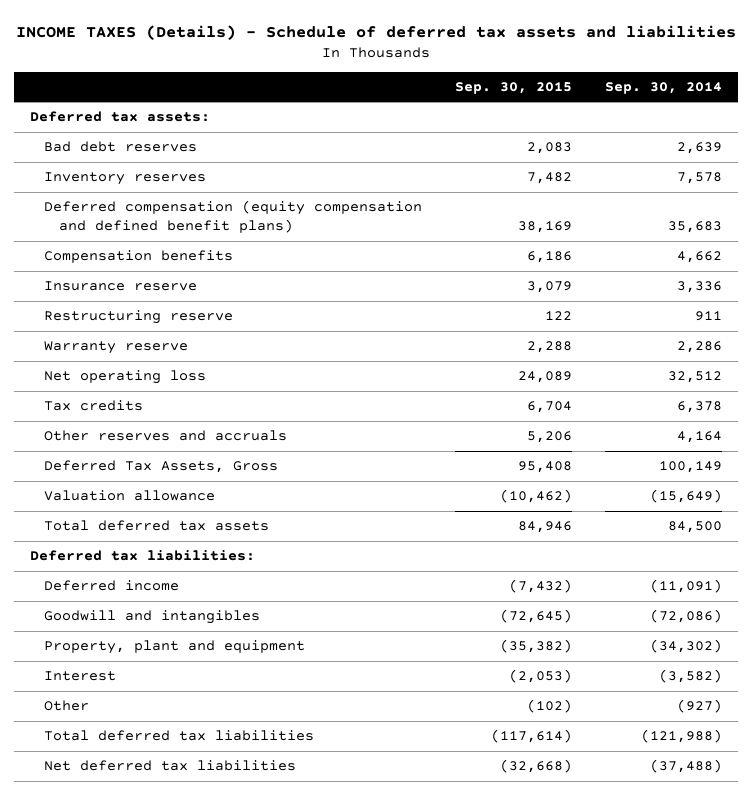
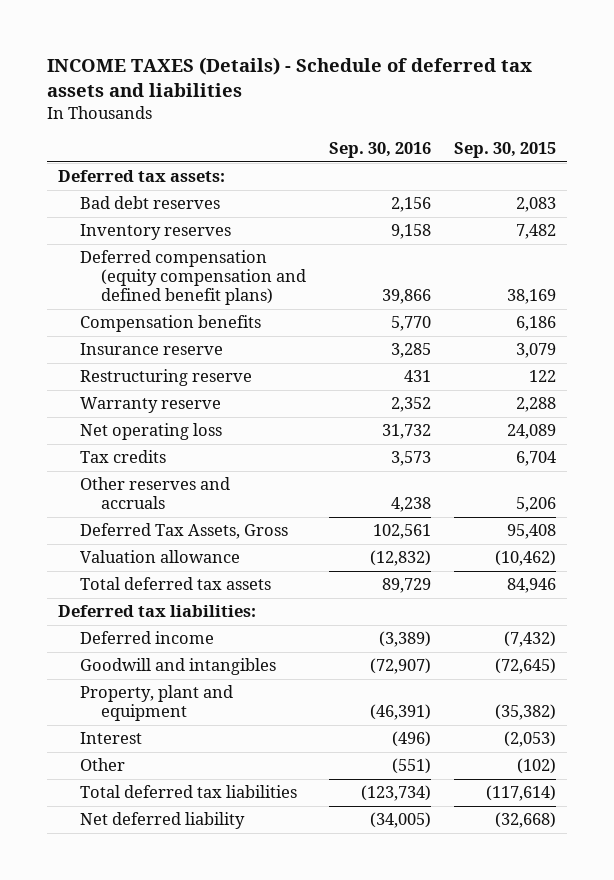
[604,81,722,94] Sep. 30, 2014 -> none
none -> [329,142,432,159] Sep. 30, 2016
[44,760,297,772] Net deferred tax liabilities -> [79,812,245,830] Net deferred liability

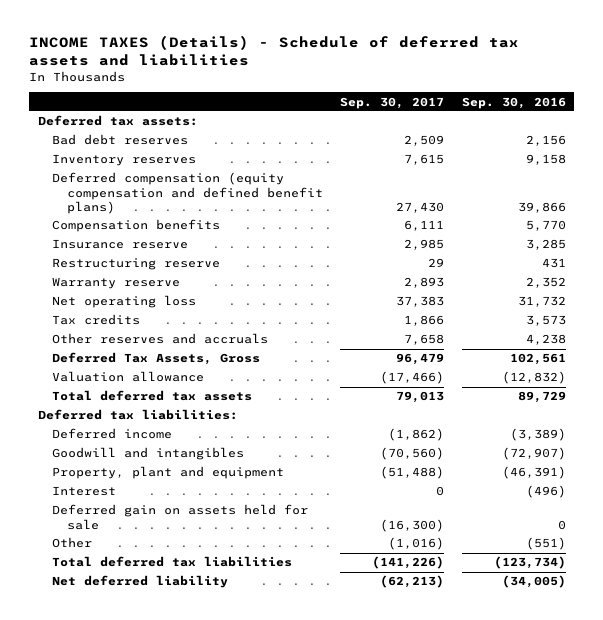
[454,142,557,159] Sep. 30, 2015 -> none
none -> [340,96,445,109] Sep. 30, 2017
none -> [52,504,309,530] Deferred gain on assets held for sale

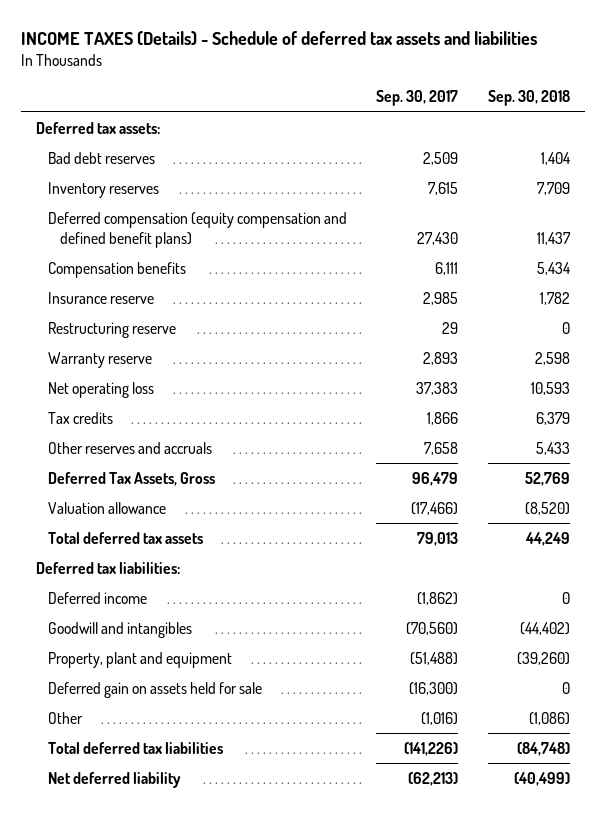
[461,96,566,109] Sep. 30, 2016 -> none
none -> [487,90,570,107] Sep. 30, 2018
[52,486,117,497] Interest -> none

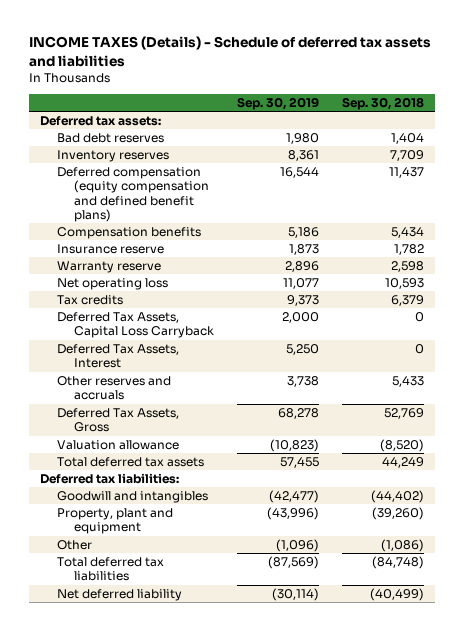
[376,90,459,107] Sep. 30, 2017 -> none
none -> [237,96,320,110] Sep. 30, 2019
[47,321,176,338] Restructuring reserve -> none
none -> [57,312,215,339] Deferred Tax Assets, Capital Loss Carryback
none -> [57,344,180,369] Deferred Tax Assets, Interest
[47,591,147,604] Deferred income -> none
[47,681,262,698] Deferred gain on assets held for sale -> none

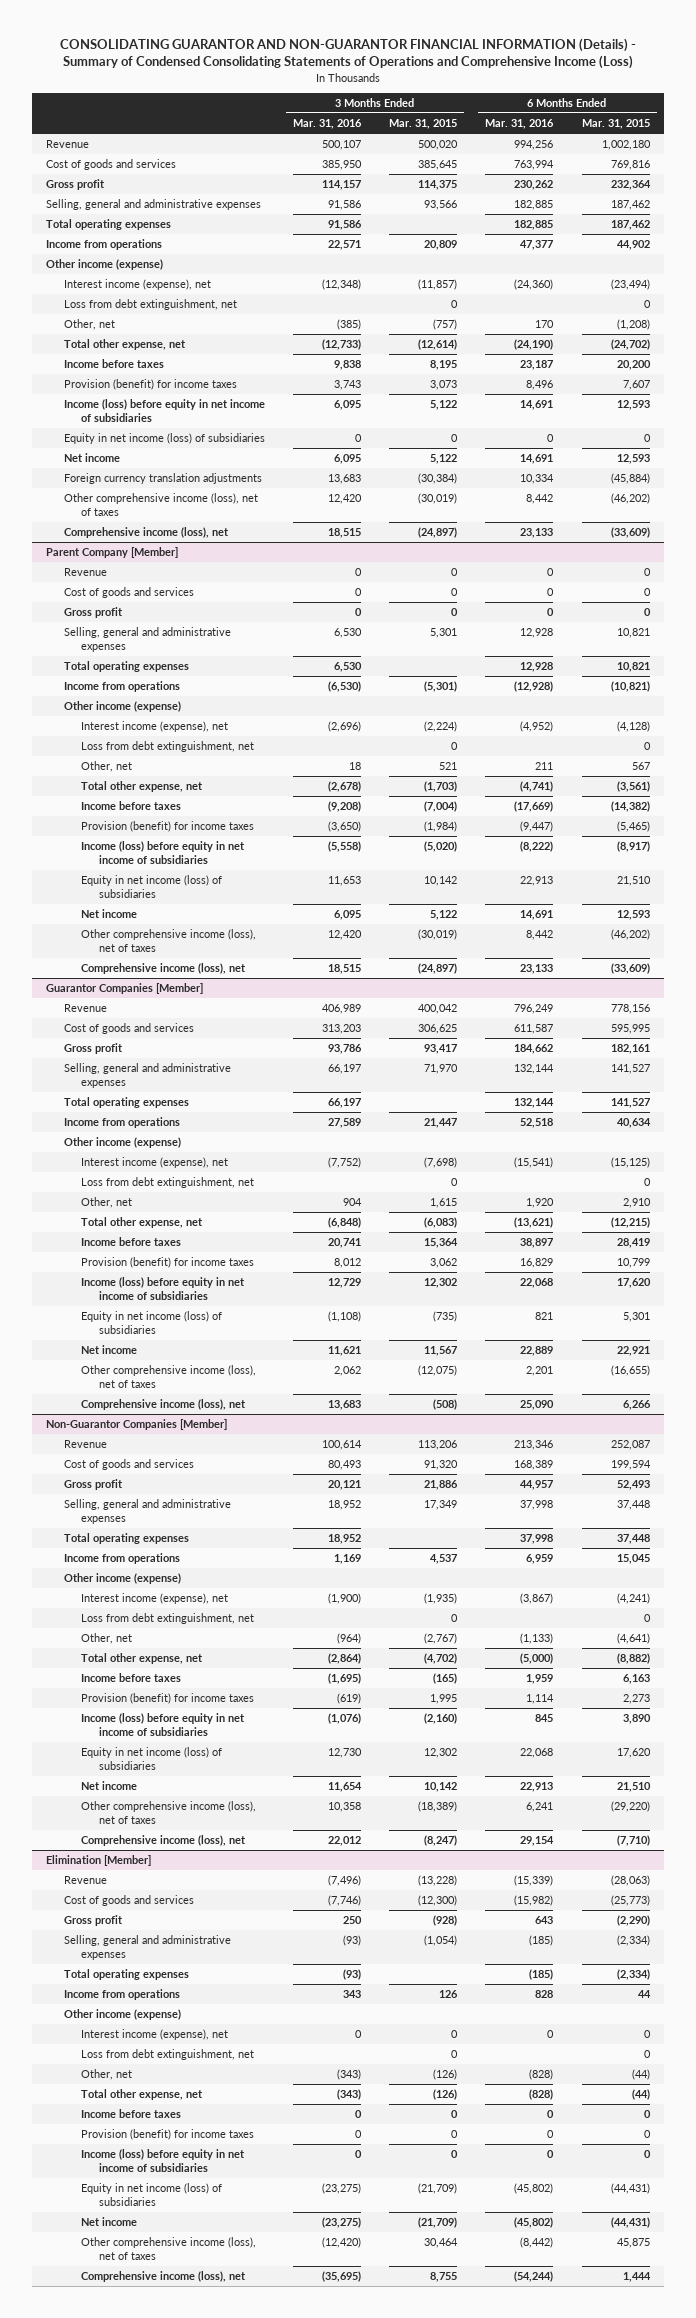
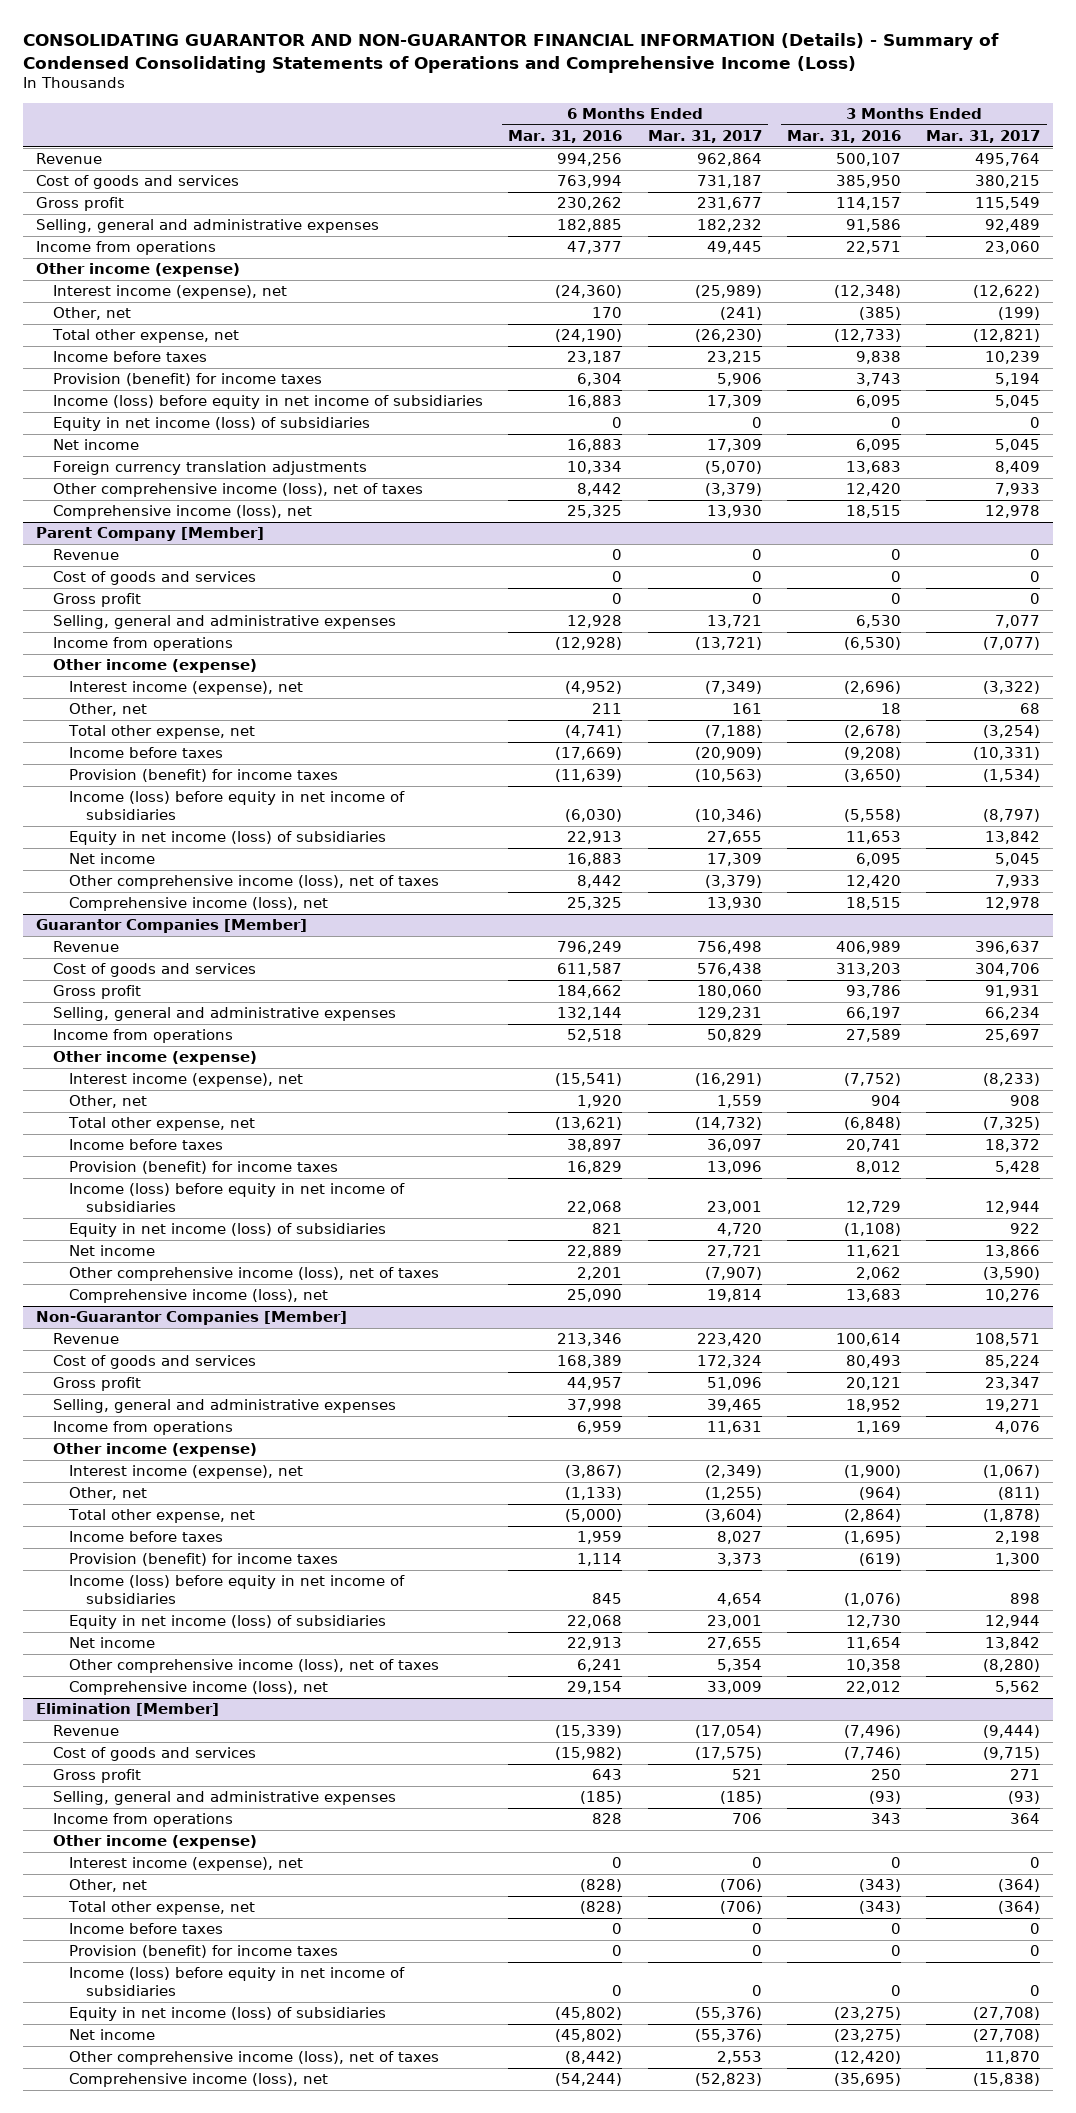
[389,119,458,130] Mar. 31, 2015 -> none
[581,119,650,130] Mar. 31, 2015 -> none
none -> [647,130,762,144] Mar. 31, 2017
none -> [926,130,1041,144] Mar. 31, 2017
[46,219,172,231] Total operating expenses -> none
[63,299,237,311] Loss from debt extinguishment, net -> none
[526,380,554,391] 8,496 -> [577,373,623,387] 6,304
[520,400,554,411] 14,691 -> [567,395,623,409] 16,883
[520,454,554,465] 14,691 -> [567,439,623,453] 16,883
[520,528,554,539] 23,133 -> [567,505,623,519] 25,325
[63,661,189,673] Total operating expenses -> none
[81,741,255,753] Loss from debt extinguishment, net -> none
[520,821,554,833] (9,447) -> [555,769,623,783] (11,639)
[520,841,554,853] (8,222) -> [565,809,623,823] (6,030)
[520,910,554,921] 14,691 -> [567,853,623,867] 16,883
[520,964,554,975] 23,133 -> [567,897,623,911] 25,325
[63,1097,189,1109] Total operating expenses -> none
[81,1177,255,1189] Loss from debt extinguishment, net -> none
[63,1533,189,1545] Total operating expenses -> none
[81,1613,255,1625] Loss from debt extinguishment, net -> none
[63,1969,189,1981] Total operating expenses -> none
[81,2049,255,2061] Loss from debt extinguishment, net -> none

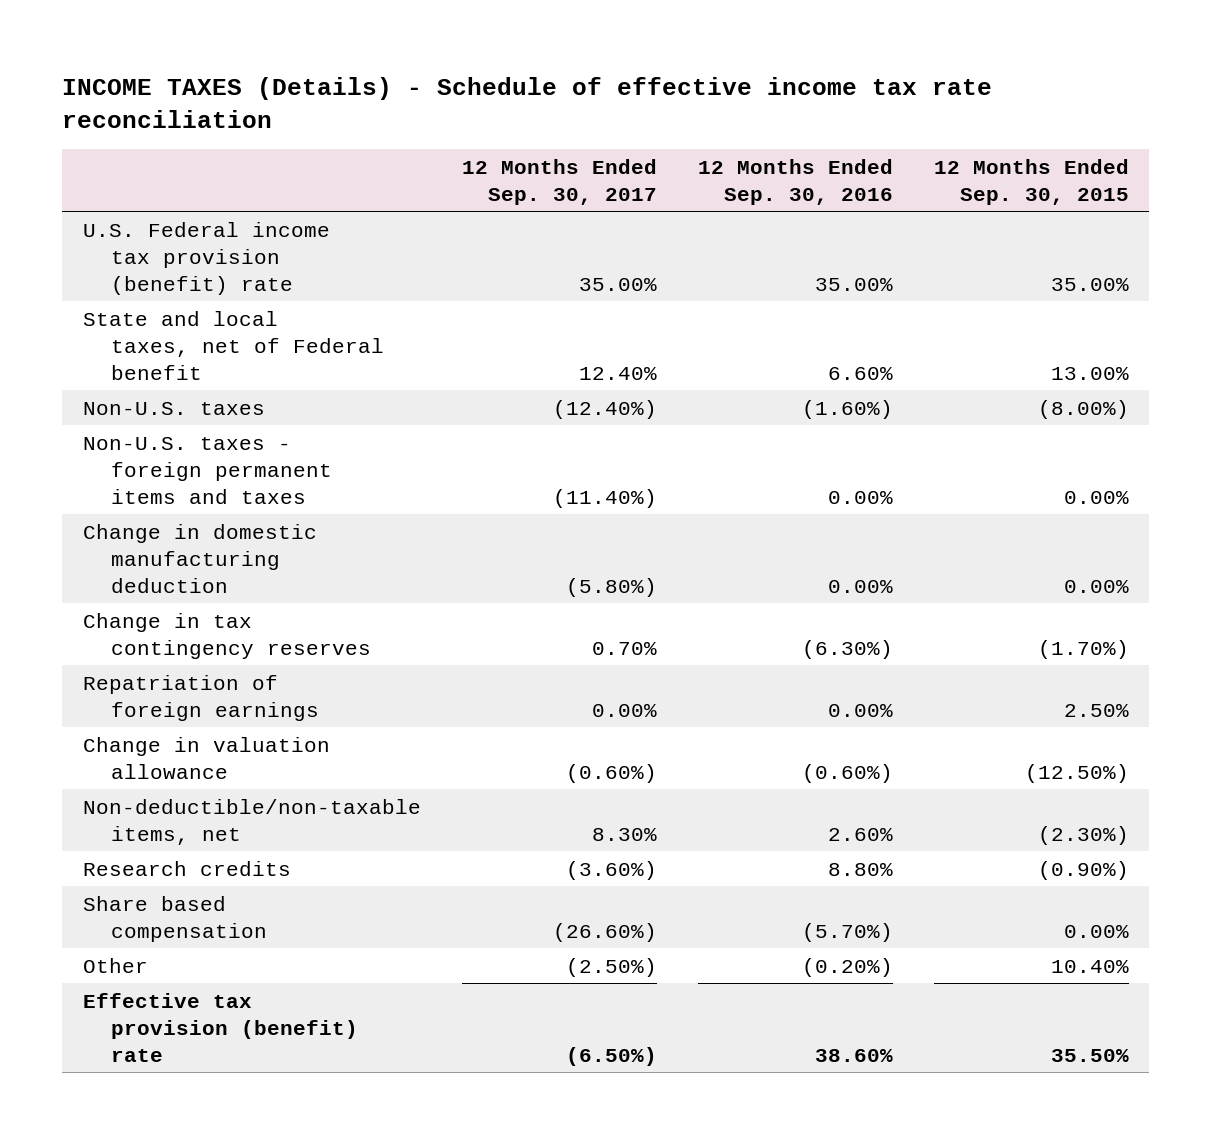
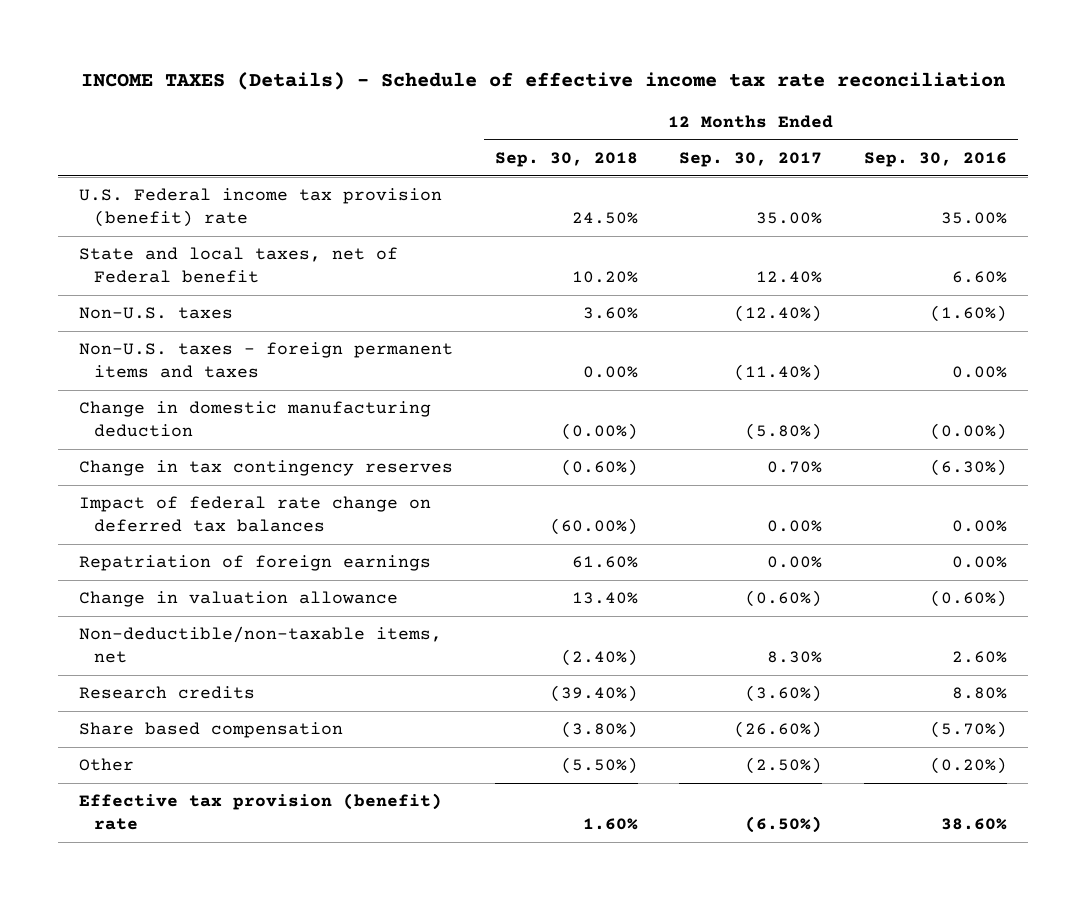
[933,158,1129,205] 12 Months Ended Sep. 30, 2015 -> none
none -> [494,151,638,167] Sep. 30, 2018
[827,579,893,593] 0.00% -> [930,422,1008,440] (0.00%)
none -> [78,496,431,532] Impact of federal rate change on deferred tax balances

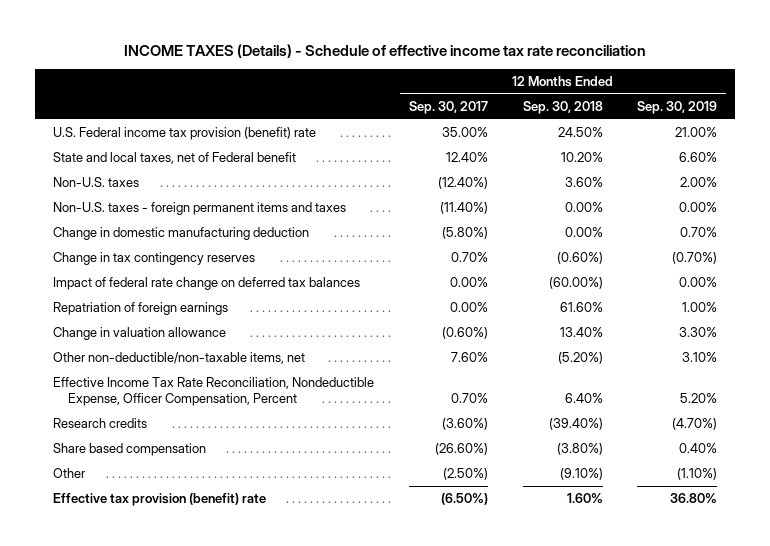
[864,151,1008,167] Sep. 30, 2016 -> none
none -> [637,100,718,114] Sep. 30, 2019
[560,422,638,440] (0.00%) -> [564,227,603,238] 0.00%
[78,626,442,663] Non-deductible/non-taxable items, net -> [52,352,305,365] Other non-deductible/non-taxable items, net
[560,648,638,666] (2.40%) -> [557,352,603,365] (5.20%)
[767,650,823,663] 8.30% -> [450,352,488,363] 7.60%
none -> [52,377,374,407] Effective Income Tax Rate Reconciliation, Nondeductible Expense, Officer Compensation, Percent
[560,757,638,775] (5.50%) -> [559,468,603,481] (9.10%)

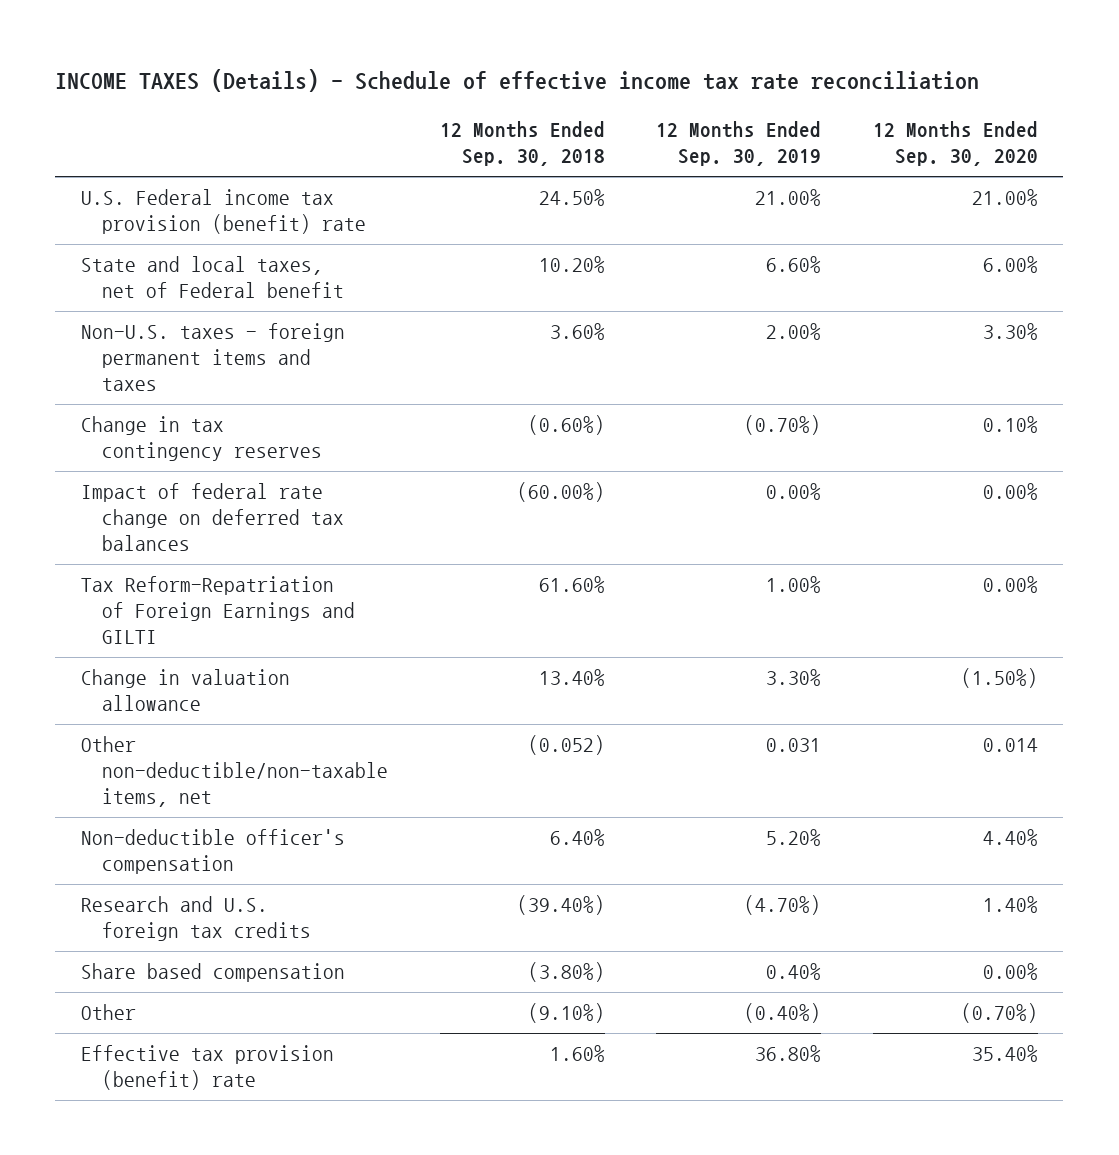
[408,100,488,114] Sep. 30, 2017 -> none
none -> [872,121,1038,167] 12 Months Ended Sep. 30, 2020
[52,202,346,216] Non-U.S. taxes - foreign permanent items and taxes -> none
[52,227,309,241] Change in domestic manufacturing deduction -> none
[52,177,139,188] Non-U.S. taxes -> [81,323,346,392] Non-U.S. taxes - foreign permanent items and taxes
[52,302,228,316] Repatriation of foreign earnings -> [81,576,356,645] Tax Reform-Repatriation of Foreign Earnings and GILTI
[557,352,603,365] (5.20%) -> [527,735,605,756] (0.052)
[682,352,718,363] 3.10% -> [766,738,822,753] 0.031
[52,377,374,407] Effective Income Tax Rate Reconciliation, Nondeductible Expense, Officer Compensation, Percent -> [81,829,346,875] Non-deductible officer's compensation
[52,418,147,429] Research credits -> [81,896,312,942] Research and U.S. foreign tax credits
[677,468,718,481] (1.10%) -> [744,1003,822,1024] (0.40%)

